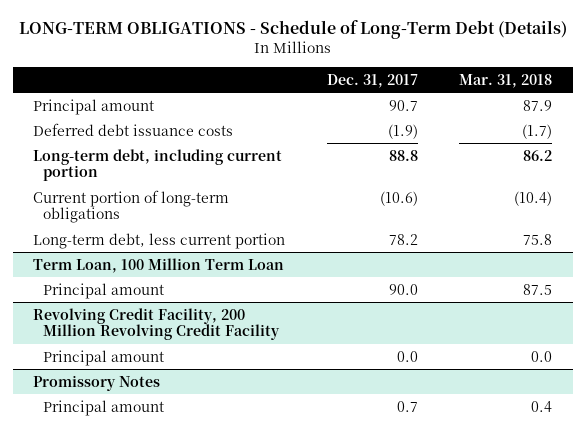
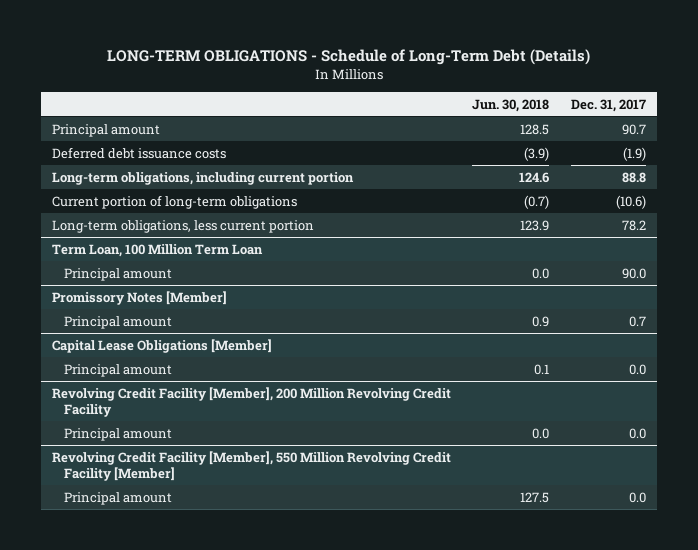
[459,73,553,88] Mar. 31, 2018 -> none
none -> [472,98,550,112] Jun. 30, 2018
[33,148,283,182] Long-term debt, including current portion -> [51,171,354,185] Long-term obligations, including current portion
[33,232,286,249] Long-term debt, less current portion -> [51,219,314,233] Long-term obligations, less current portion
[33,307,281,341] Revolving Credit Facility, 200 Million Revolving Credit Facility -> none
[43,349,165,366] Principal amount -> none
[33,374,161,391] Promissory Notes -> [51,290,227,305] Promissory Notes [Member]
none -> [51,338,272,353] Capital Lease Obligations [Member]
none -> [64,363,173,377] Principal amount
none -> [51,386,451,418] Revolving Credit Facility [Member], 200 Million Revolving Credit Facility
none -> [64,427,173,441] Principal amount
none -> [51,450,451,482] Revolving Credit Facility [Member], 550 Million Revolving Credit Facility [Member]
none -> [64,491,173,505] Principal amount

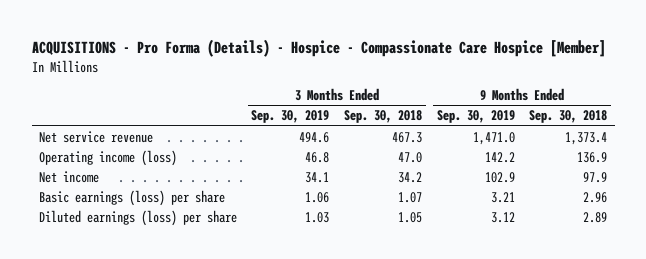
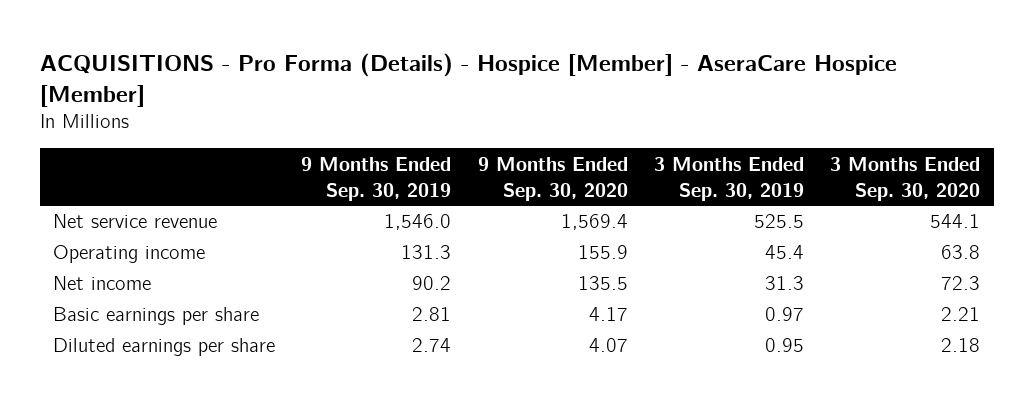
[31,38,606,57] ACQUISITIONS - Pro Forma (Details) - Hospice - Compassionate Care Hospice [Member] -> [39,52,897,107] ACQUISITIONS - Pro Forma (Details) - Hospice [Member] - AseraCare Hospice [Member]
[344,110,423,124] Sep. 30, 2018 -> none
[529,110,608,124] Sep. 30, 2018 -> none
none -> [477,156,628,201] 9 Months Ended Sep. 30, 2020
none -> [830,156,981,201] 3 Months Ended Sep. 30, 2020
[299,131,330,143] 494.6 -> [753,214,804,229] 525.5
[472,131,515,145] 1,471.0 -> [384,214,452,231] 1,546.0
[38,149,177,166] Operating income (loss) -> [52,245,205,264] Operating income
[305,151,330,163] 46.8 -> [764,245,804,260] 45.4
[484,151,515,163] 142.2 -> [401,245,452,260] 131.3
[305,171,330,183] 34.1 -> [764,276,804,291] 31.3
[484,171,515,183] 102.9 -> [412,276,452,291] 90.2
[38,189,225,206] Basic earnings (loss) per share -> [52,307,259,326] Basic earnings per share
[305,191,330,203] 1.06 -> [764,307,804,322] 0.97
[490,191,515,203] 3.21 -> [412,307,452,322] 2.81
[38,209,237,226] Diluted earnings (loss) per share -> [52,338,275,357] Diluted earnings per share
[305,211,330,223] 1.03 -> [764,338,804,353] 0.95
[490,211,515,223] 3.12 -> [412,338,452,353] 2.74

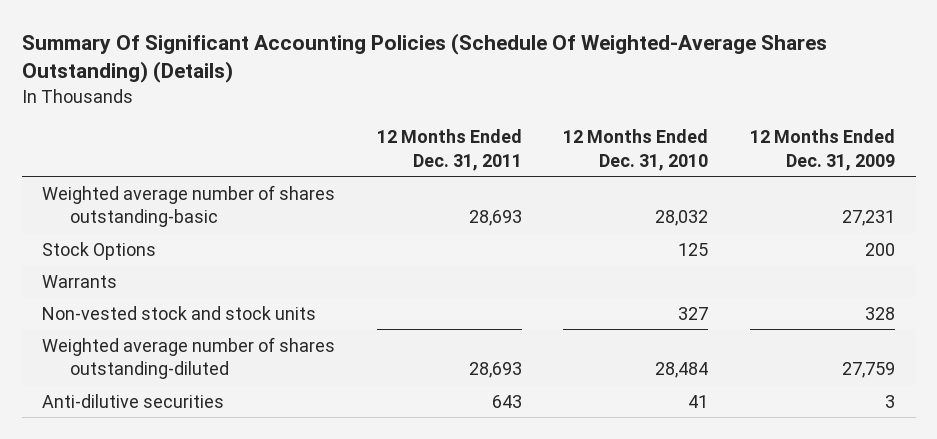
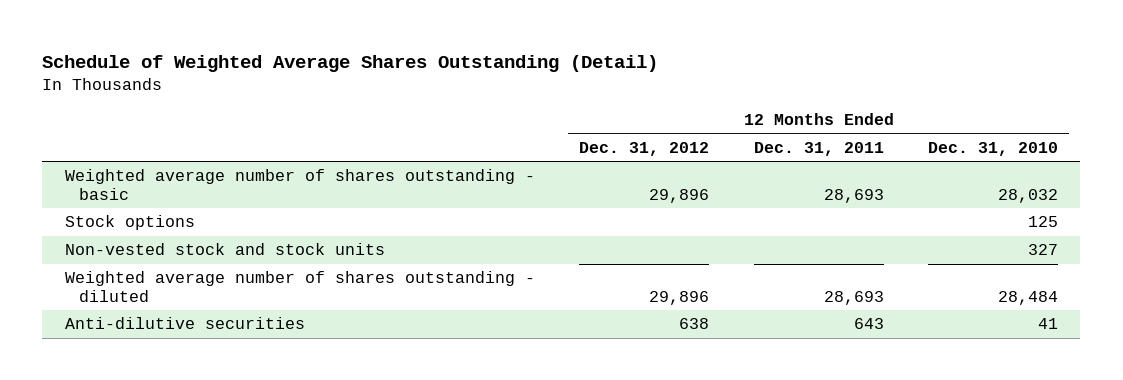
[21,32,827,84] Summary Of Significant Accounting Policies (Schedule Of Weighted-Average Shares Outstanding) (Details) -> [42,54,659,72] Schedule of Weighted Average Shares Outstanding (Detail)
[750,129,896,171] 12 Months Ended Dec. 31, 2009 -> none
none -> [579,141,710,156] Dec. 31, 2012
[42,274,118,288] Warrants -> none
[42,184,336,227] Weighted average number of shares outstanding-basic -> [64,169,535,201] Weighted average number of shares outstanding - basic
[42,241,157,260] Stock Options -> [64,215,195,231] Stock options
[42,336,336,379] Weighted average number of shares outstanding-diluted -> [64,271,535,303] Weighted average number of shares outstanding - diluted

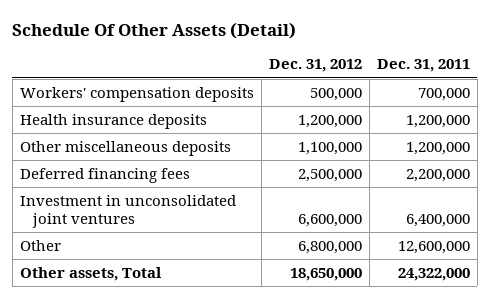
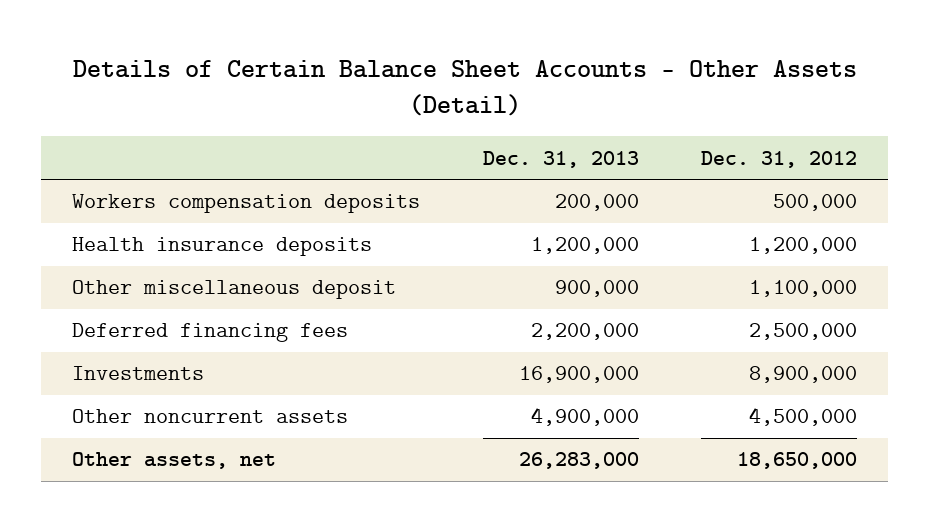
[12,21,297,39] Schedule Of Other Assets (Detail) -> [72,60,857,117] Details of Certain Balance Sheet Accounts - Other Assets (Detail)
[376,59,470,73] Dec. 31, 2011 -> none
none -> [482,150,639,168] Dec. 31, 2013
[19,87,254,103] Workers' compensation deposits -> [72,194,421,214] Workers compensation deposits
[19,141,231,157] Other miscellaneous deposits -> [72,280,397,300] Other miscellaneous deposit
[19,195,236,228] Investment in unconsolidated joint ventures -> [72,366,205,381] Investments
[297,213,362,227] 6,600,000 -> [748,366,857,384] 8,900,000
[19,240,61,252] Other -> [72,409,349,424] Other noncurrent assets
[297,241,362,255] 6,800,000 -> [748,407,857,427] 4,500,000
[19,267,162,282] Other assets, Total -> [72,452,277,470] Other assets, net

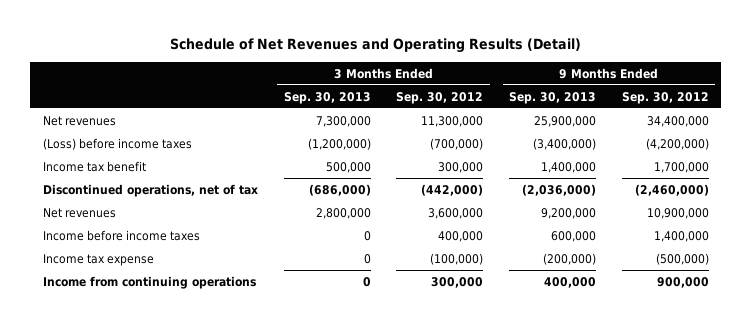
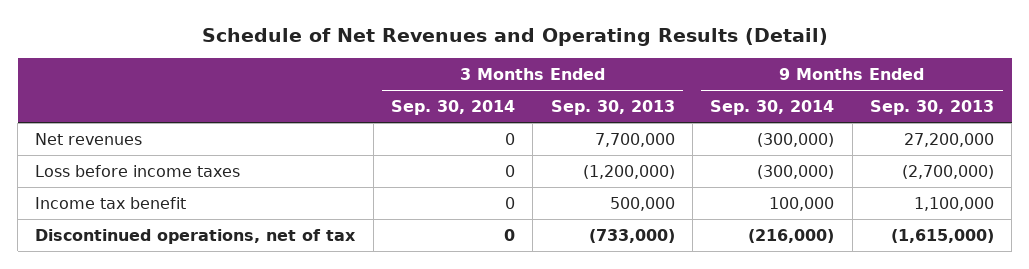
[396,91,484,104] Sep. 30, 2012 -> none
[621,91,709,104] Sep. 30, 2012 -> none
none -> [390,100,515,116] Sep. 30, 2014
none -> [710,100,835,116] Sep. 30, 2014
[43,207,117,218] Net revenues -> none
[43,229,201,241] Income before income taxes -> none
[43,253,155,266] Income tax expense -> none
[43,275,257,289] Income from continuing operations -> none
[315,115,371,127] 7,300,000 -> [594,132,675,147] 7,700,000
[533,115,596,127] 25,900,000 -> [903,132,994,147] 27,200,000
[43,137,193,150] (Loss) before income taxes -> [35,164,241,177] Loss before income taxes
[532,137,596,150] (3,400,000) -> [901,164,994,179] (2,700,000)
[540,161,596,173] 1,400,000 -> [913,196,994,211] 1,100,000
[308,183,371,196] (686,000) -> [588,228,675,243] (733,000)
[521,183,596,196] (2,036,000) -> [890,228,994,243] (1,615,000)

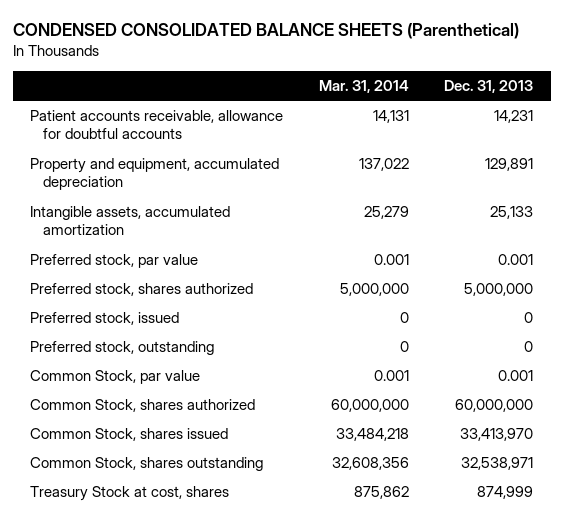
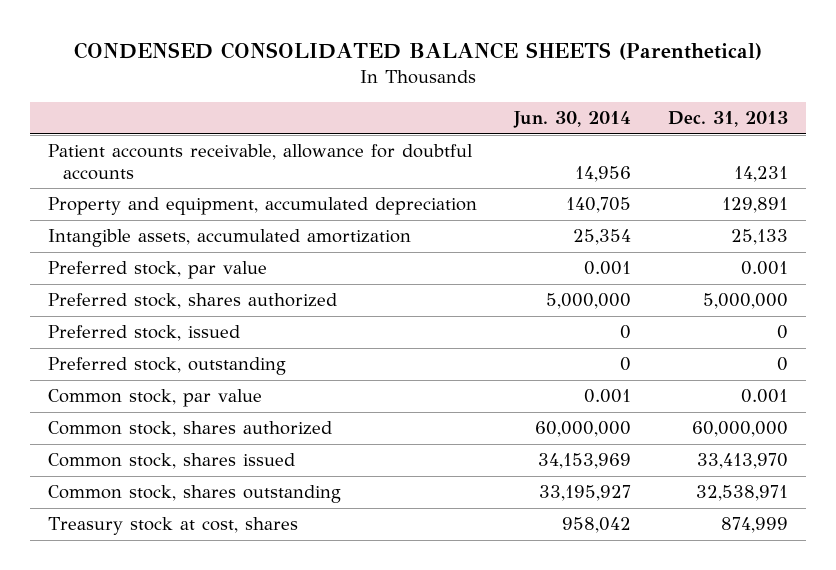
[318,80,409,94] Mar. 31, 2014 -> none
none -> [513,111,632,129] Jun. 30, 2014
[30,370,201,385] Common Stock, par value -> [48,389,263,408] Common stock, par value
[30,399,256,413] Common Stock, shares authorized -> [48,421,333,438] Common stock, shares authorized
[30,428,229,442] Common Stock, shares issued -> [48,453,296,470] Common stock, shares issued
[30,457,264,472] Common Stock, shares outstanding -> [48,485,342,504] Common stock, shares outstanding
[30,486,230,502] Treasury Stock at cost, shares -> [48,517,299,536] Treasury stock at cost, shares

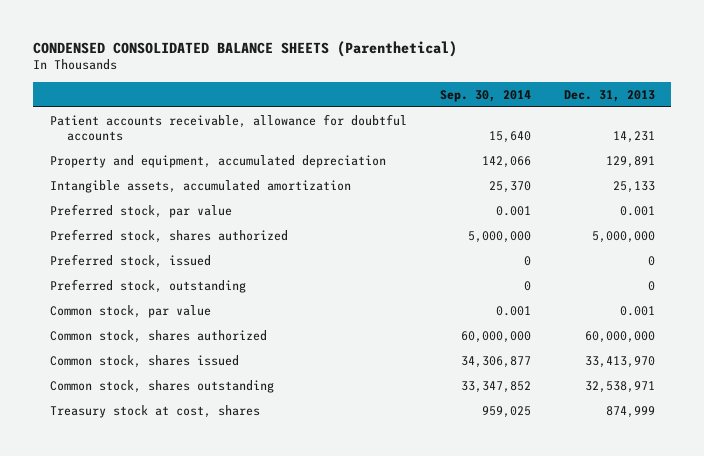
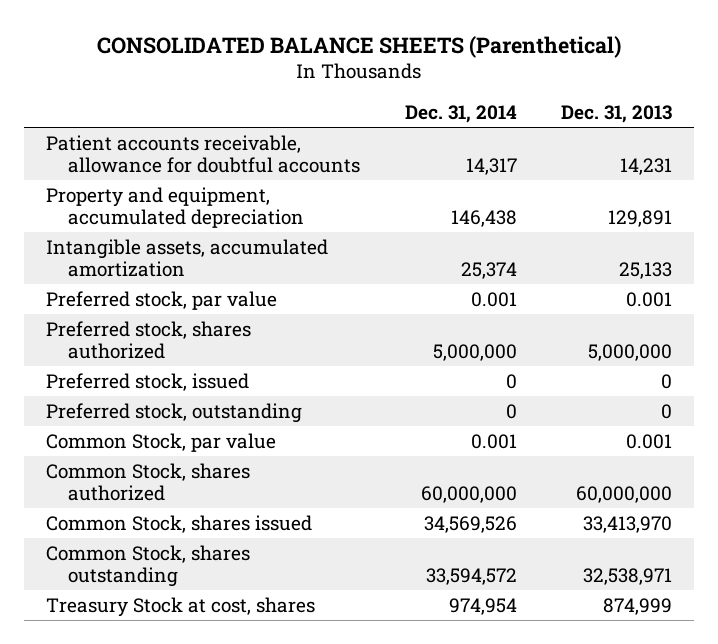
[33,40,458,57] CONDENSED CONSOLIDATED BALANCE SHEETS (Parenthetical) -> [96,35,621,58] CONSOLIDATED BALANCE SHEETS (Parenthetical)
[439,89,531,102] Sep. 30, 2014 -> none
none -> [404,104,517,123] Dec. 31, 2014
[49,304,211,318] Common stock, par value -> [45,432,276,452] Common Stock, par value
[49,329,267,343] Common stock, shares authorized -> [45,462,250,501] Common Stock, shares authorized
[49,354,239,368] Common stock, shares issued -> [45,514,312,533] Common Stock, shares issued
[49,379,274,393] Common stock, shares outstanding -> [45,544,250,587] Common Stock, shares outstanding
[49,404,260,418] Treasury stock at cost, shares -> [45,596,315,617] Treasury Stock at cost, shares

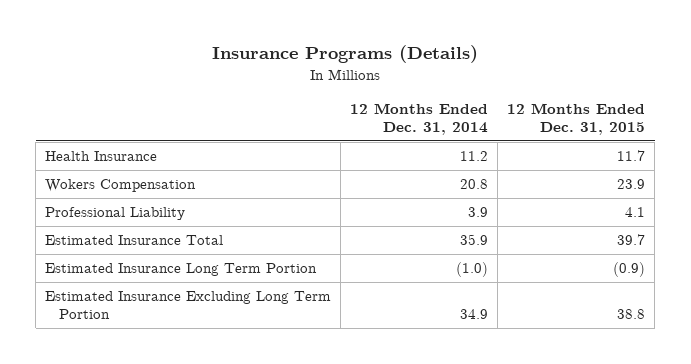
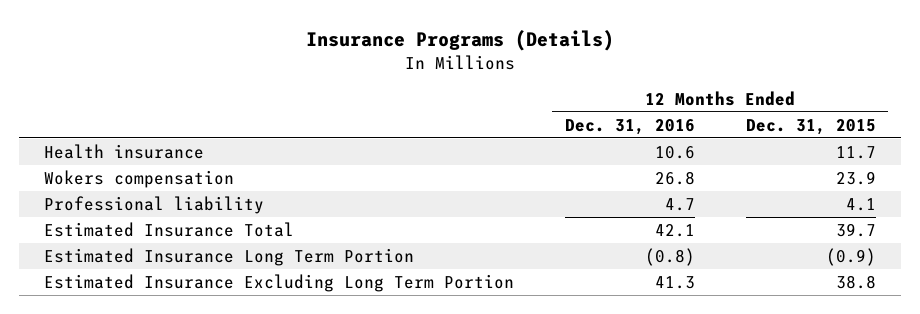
[350,102,489,135] 12 Months Ended Dec. 31, 2014 -> none
none -> [565,118,696,135] Dec. 31, 2016
[45,151,158,162] Health Insurance -> [44,143,205,159] Health insurance
[45,179,197,193] Wokers Compensation -> [44,169,235,188] Wokers compensation
[45,207,186,221] Professional Liability -> [44,195,265,214] Professional liability

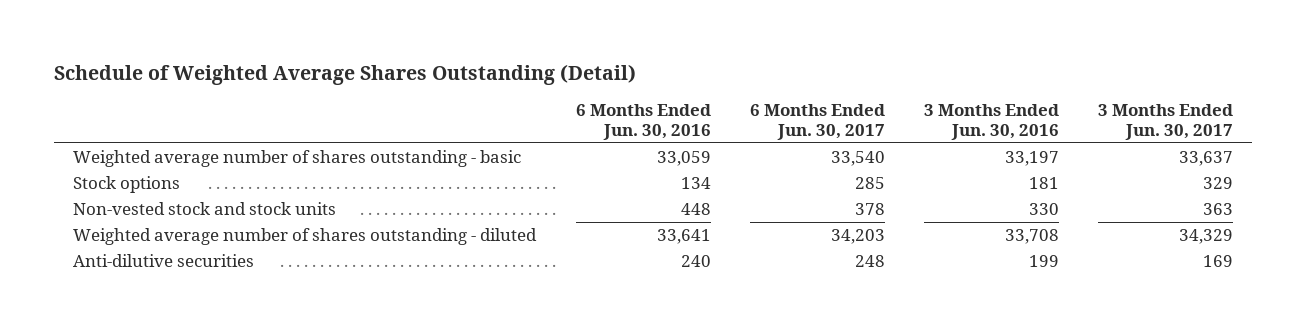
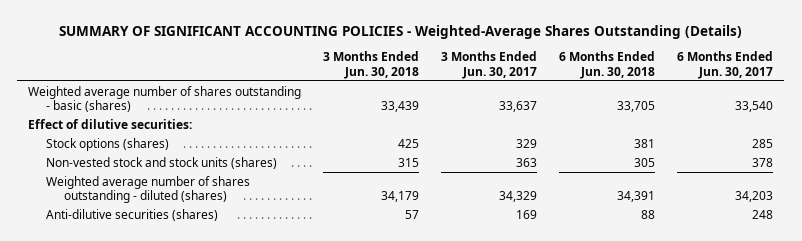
[53,63,636,85] Schedule of Weighted Average Shares Outstanding (Detail) -> [58,24,742,39] SUMMARY OF SIGNIFICANT ACCOUNTING POLICIES - Weighted-Average Shares Outstanding (Details)
[575,103,711,141] 6 Months Ended Jun. 30, 2016 -> none
[923,103,1059,141] 3 Months Ended Jun. 30, 2016 -> none
none -> [323,51,420,79] 3 Months Ended Jun. 30, 2018
none -> [559,51,656,79] 6 Months Ended Jun. 30, 2018
[73,149,522,167] Weighted average number of shares outstanding - basic -> [28,85,302,112] Weighted average number of shares outstanding - basic (shares)
none -> [28,118,193,129] Effect of dilutive securities:
[73,175,181,193] Stock options -> [46,137,170,151] Stock options (shares)
[73,201,337,215] Non-vested stock and stock units -> [46,156,278,169] Non-vested stock and stock units (shares)
[73,227,538,245] Weighted average number of shares outstanding - diluted -> [46,175,251,203] Weighted average number of shares outstanding - diluted (shares)
[73,253,255,267] Anti-dilutive securities -> [46,208,219,221] Anti-dilutive securities (shares)

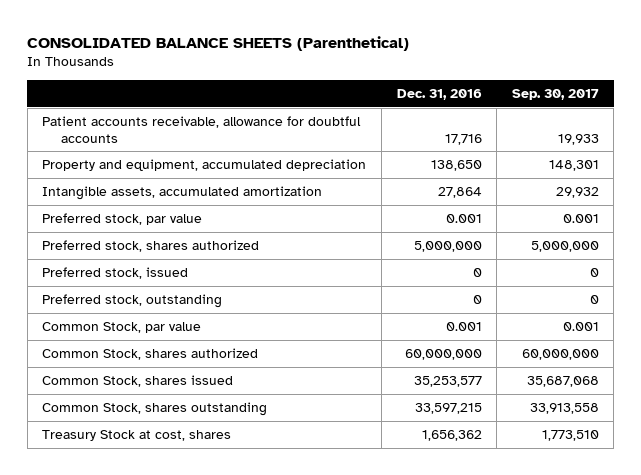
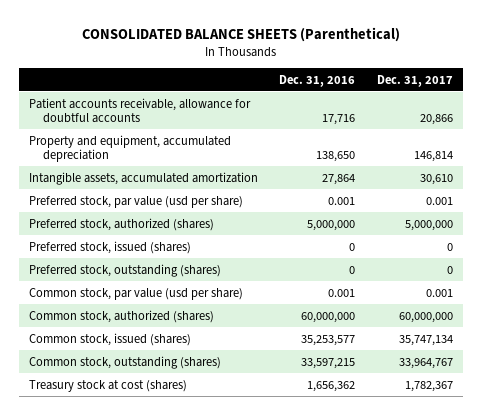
[511,88,599,100] Sep. 30, 2017 -> none
none -> [376,74,453,87] Dec. 31, 2017
[42,212,203,225] Preferred stock, par value -> [29,195,244,208] Preferred stock, par value (usd per share)
[42,239,260,252] Preferred stock, shares authorized -> [29,217,215,231] Preferred stock, authorized (shares)
[42,266,189,279] Preferred stock, issued -> [29,240,192,254] Preferred stock, issued (shares)
[42,293,223,308] Preferred stock, outstanding -> [29,263,222,277] Preferred stock, outstanding (shares)
[42,321,202,333] Common Stock, par value -> [29,287,244,300] Common stock, par value (usd per share)
[42,347,259,360] Common Stock, shares authorized -> [29,309,215,323] Common stock, authorized (shares)
[42,374,234,387] Common Stock, shares issued -> [29,332,192,346] Common stock, issued (shares)
[42,401,268,416] Common Stock, shares outstanding -> [29,355,222,369] Common stock, outstanding (shares)
[42,429,232,441] Treasury Stock at cost, shares -> [29,379,188,392] Treasury stock at cost (shares)

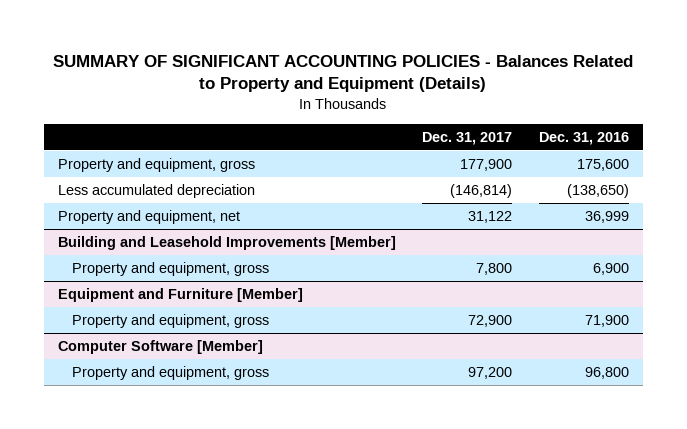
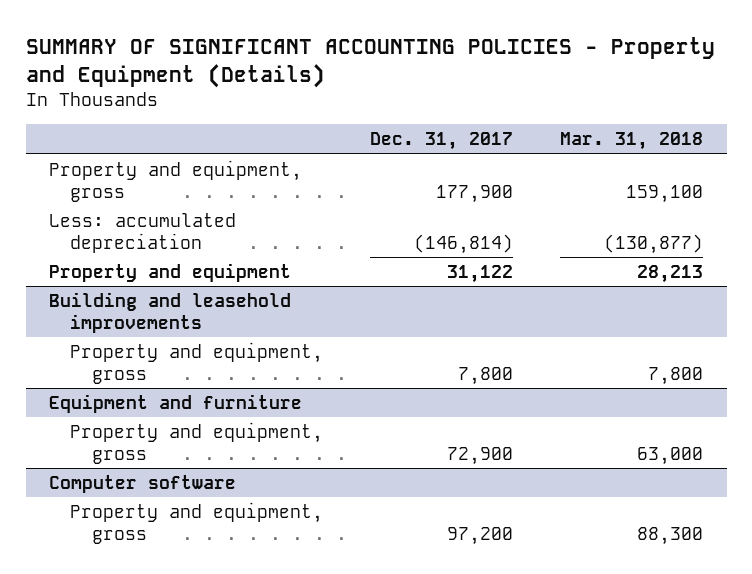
[53,54,634,93] SUMMARY OF SIGNIFICANT ACCOUNTING POLICIES - Balances Related to Property and Equipment (Details) -> [25,36,715,88] SUMMARY OF SIGNIFICANT ACCOUNTING POLICIES - Property and Equipment (Details)
[539,131,630,145] Dec. 31, 2016 -> none
none -> [560,132,704,151] Mar. 31, 2018
[57,184,255,199] Less accumulated depreciation -> [49,212,237,254] Less: accumulated depreciation
[57,210,240,225] Property and equipment, net -> [49,262,292,282] Property and equipment
[57,236,396,251] Building and Leasehold Improvements [Member] -> [49,291,292,334] Building and leasehold improvements
[57,288,303,303] Equipment and Furniture [Member] -> [49,393,303,413] Equipment and furniture
[57,340,263,355] Computer Software [Member] -> [49,474,237,493] Computer software

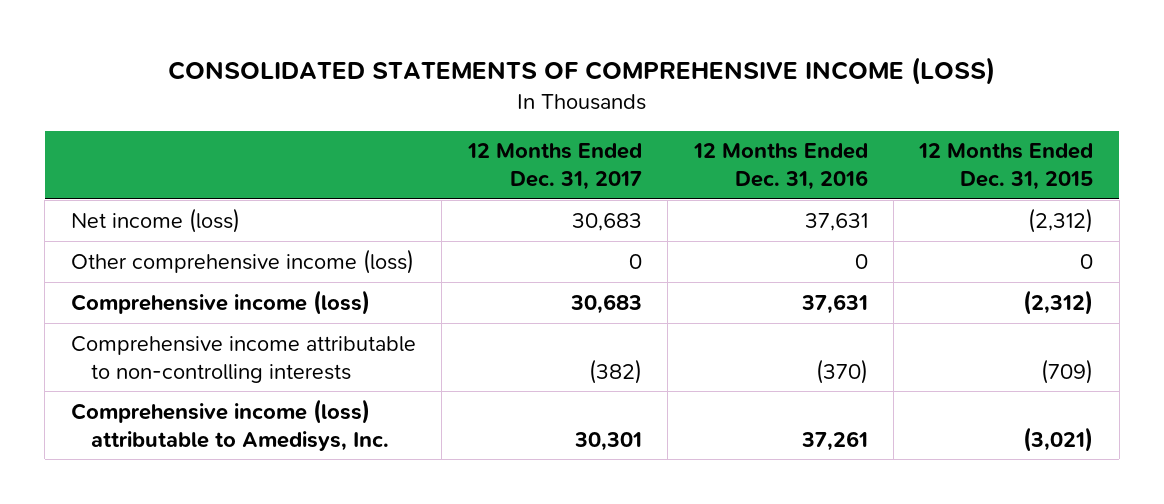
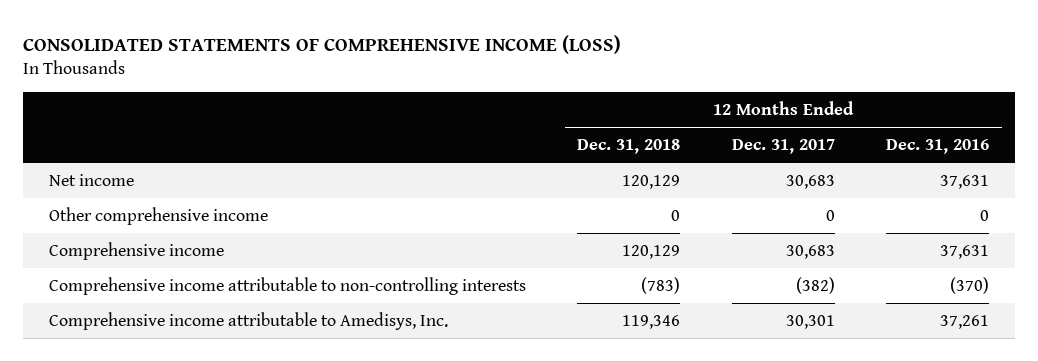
[918,143,1094,191] 12 Months Ended Dec. 31, 2015 -> none
none -> [577,139,681,155] Dec. 31, 2018
[70,207,240,233] Net income (loss) -> [48,174,134,187] Net income
[70,248,414,274] Other comprehensive income (loss) -> [48,207,268,226] Other comprehensive income
[70,289,370,315] Comprehensive income (loss) -> [48,242,224,261] Comprehensive income
[70,398,390,451] Comprehensive income (loss) attributable to Amedisys, Inc. -> [48,312,448,331] Comprehensive income attributable to Amedisys, Inc.

